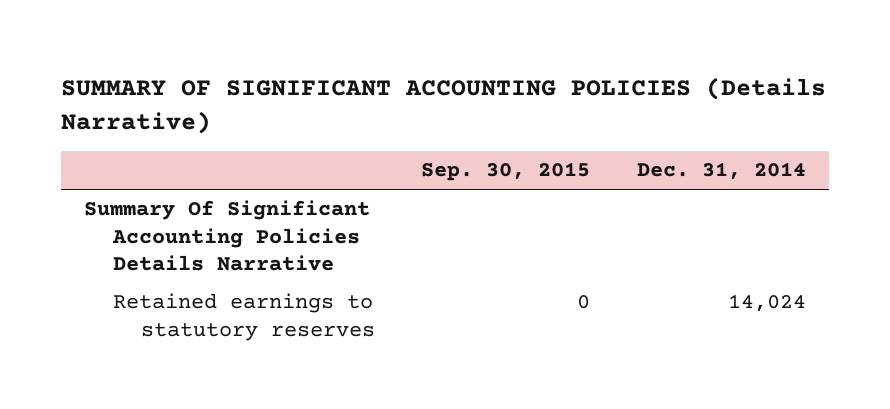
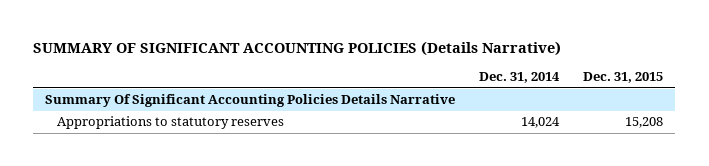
[421,162,591,182] Sep. 30, 2015 -> none
none -> [583,72,664,84] Dec. 31, 2015
[112,293,376,341] Retained earnings to statutory reserves -> [56,116,284,130] Appropriations to statutory reserves

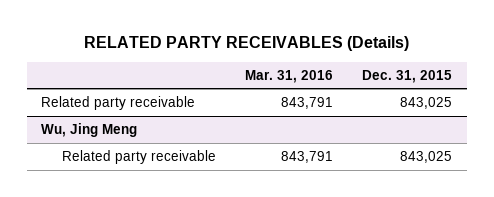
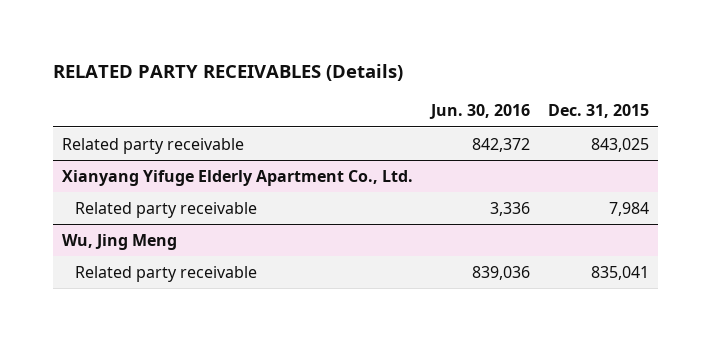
[245,69,334,83] Mar. 31, 2016 -> none
none -> [429,104,531,120] Jun. 30, 2016
none -> [62,169,414,186] Xianyang Yifuge Elderly Apartment Co., Ltd.
none -> [75,201,258,218] Related party receivable
[400,151,453,164] 843,025 -> [591,265,650,280] 835,041

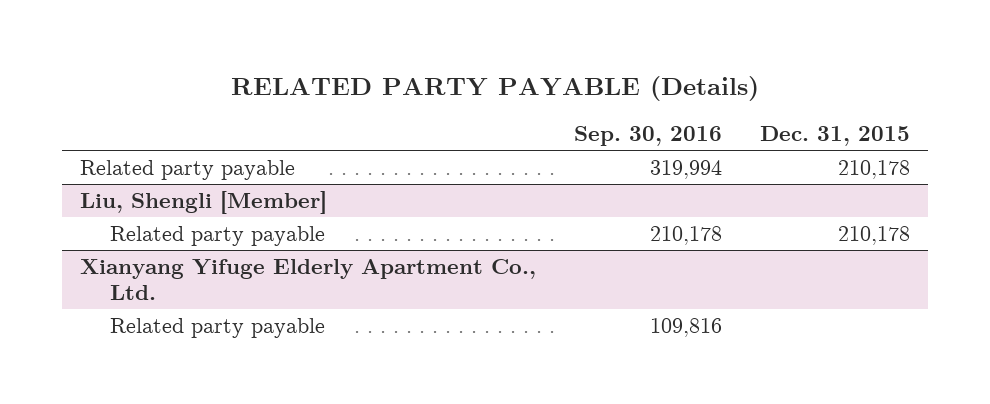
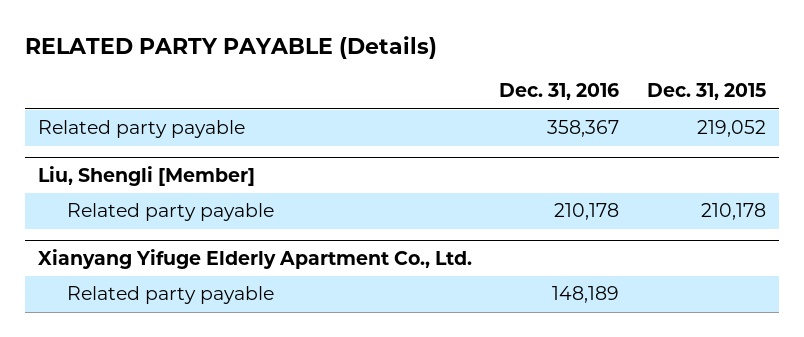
[573,126,722,147] Sep. 30, 2016 -> none
none -> [499,83,620,101] Dec. 31, 2016
[837,160,910,180] 210,178 -> [696,120,766,138] 219,052

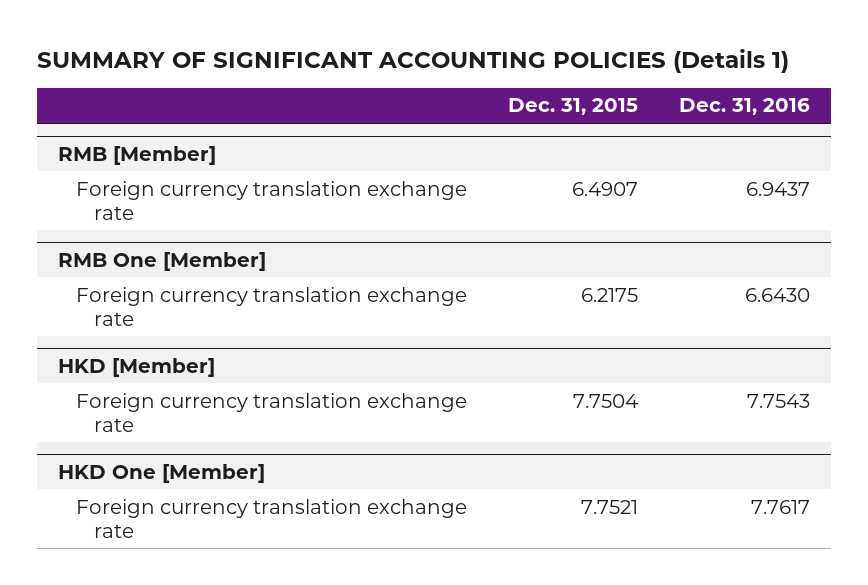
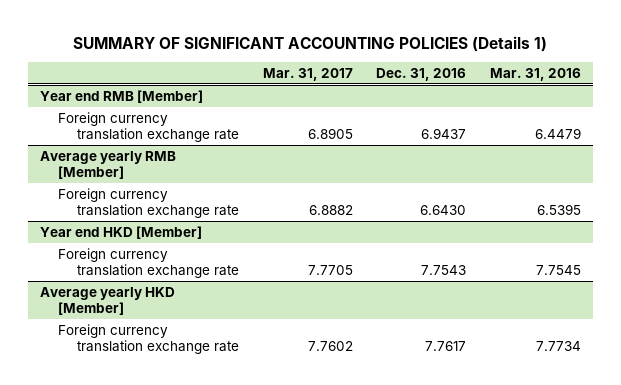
[508,98,639,116] Dec. 31, 2015 -> none
none -> [262,67,353,81] Mar. 31, 2017
none -> [489,67,581,81] Mar. 31, 2016
[57,145,216,165] RMB [Member] -> [39,89,203,103] Year end RMB [Member]
[57,251,266,271] RMB One [Member] -> [39,150,176,180] Average yearly RMB [Member]
[57,357,215,377] HKD [Member] -> [39,225,202,239] Year end HKD [Member]
[57,463,265,483] HKD One [Member] -> [39,286,175,316] Average yearly HKD [Member]

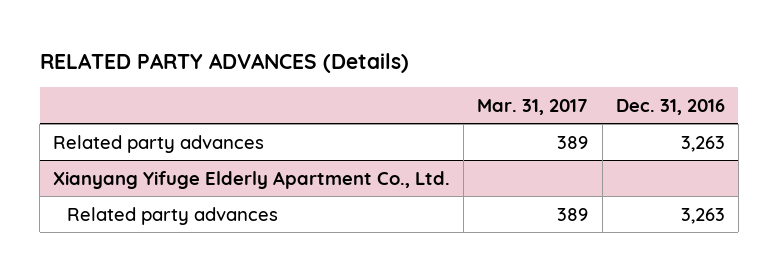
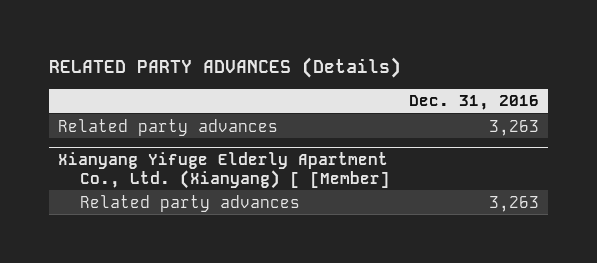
[477,98,589,115] Mar. 31, 2017 -> none
[53,170,451,189] Xianyang Yifuge Elderly Apartment Co., Ltd. -> [58,151,391,189] Xianyang Yifuge Elderly Apartment Co., Ltd. (Xianyang) [ [Member]

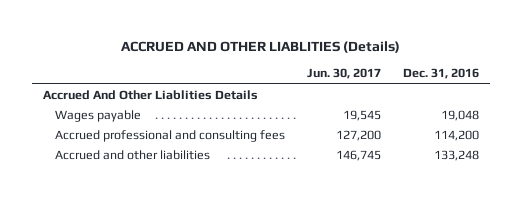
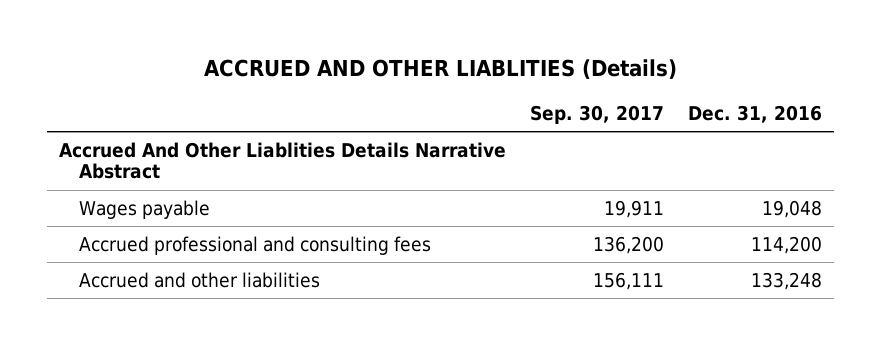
[306,68,381,80] Jun. 30, 2017 -> none
none -> [530,104,665,124] Sep. 30, 2017
[42,90,258,101] Accrued And Other Liablities Details -> [59,141,507,180] Accrued And Other Liablities Details Narrative Abstract

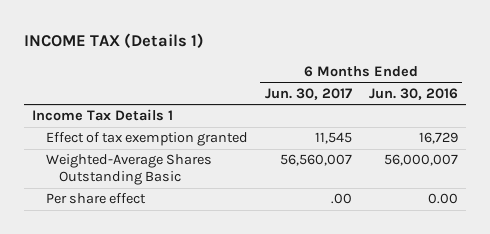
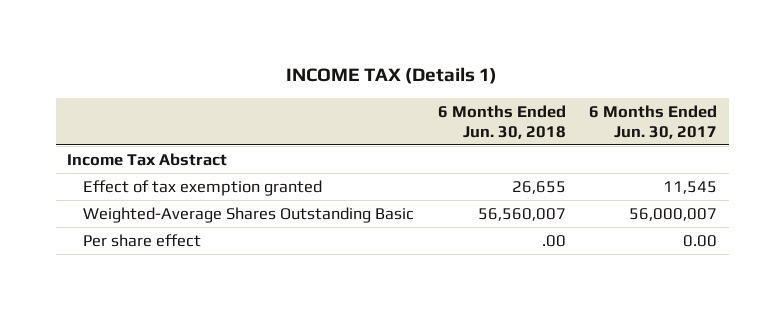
[368,87,458,100] Jun. 30, 2016 -> none
none -> [437,105,566,139] 6 Months Ended Jun. 30, 2018
[32,109,174,122] Income Tax Details 1 -> [67,152,228,166] Income Tax Abstract
[279,154,352,167] 56,560,007 -> [628,207,717,221] 56,000,007
[330,193,352,205] .00 -> [682,234,717,247] 0.00

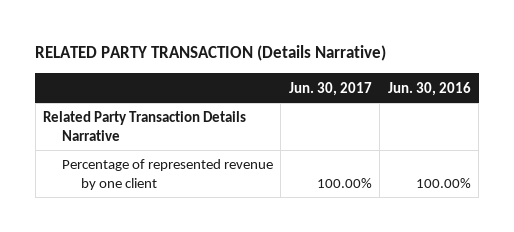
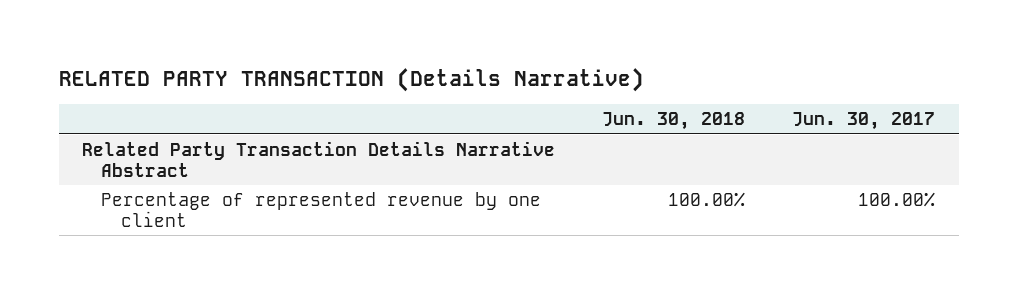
[387,81,471,96] Jun. 30, 2016 -> none
none -> [602,112,746,131] Jun. 30, 2018
[43,111,247,141] Related Party Transaction Details Narrative -> [82,141,556,177] Related Party Transaction Details Narrative Abstract

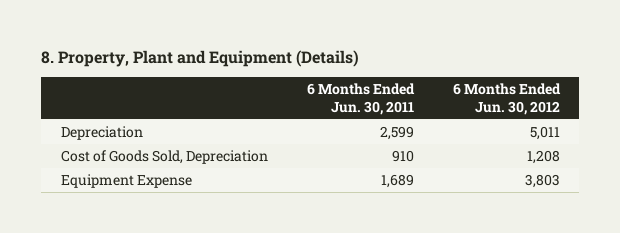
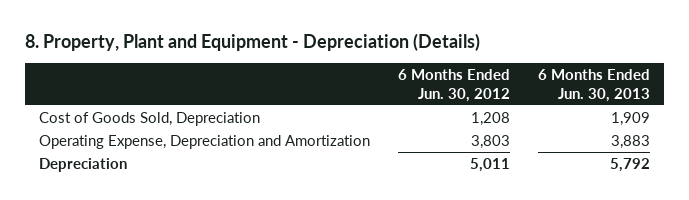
[41,49,360,67] 8. Property, Plant and Equipment (Details) -> [25,33,481,52] 8. Property, Plant and Equipment - Depreciation (Details)
[306,82,415,116] 6 Months Ended Jun. 30, 2011 -> none
none -> [537,69,650,102] 6 Months Ended Jun. 30, 2013
[60,173,192,188] Equipment Expense -> [39,134,371,149] Operating Expense, Depreciation and Amortization
[60,125,143,140] Depreciation -> [39,157,128,172] Depreciation

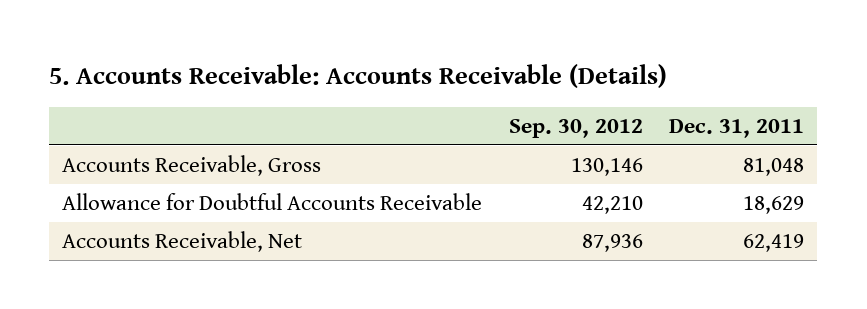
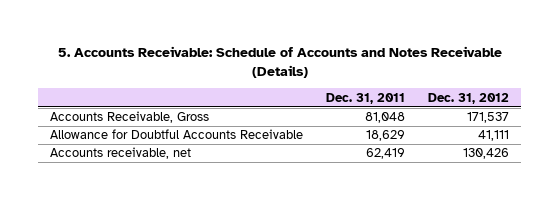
[49,64,668,89] 5. Accounts Receivable: Accounts Receivable (Details) -> [57,46,502,79] 5. Accounts Receivable: Schedule of Accounts and Notes Receivable (Details)
[508,118,643,138] Sep. 30, 2012 -> none
none -> [428,92,510,104] Dec. 31, 2012
[62,231,303,253] Accounts Receivable, Net -> [49,147,191,160] Accounts receivable, net

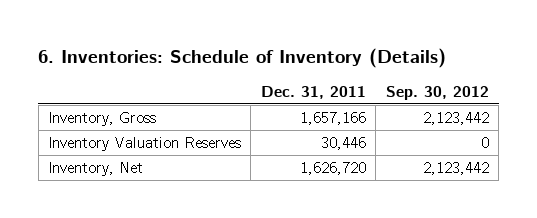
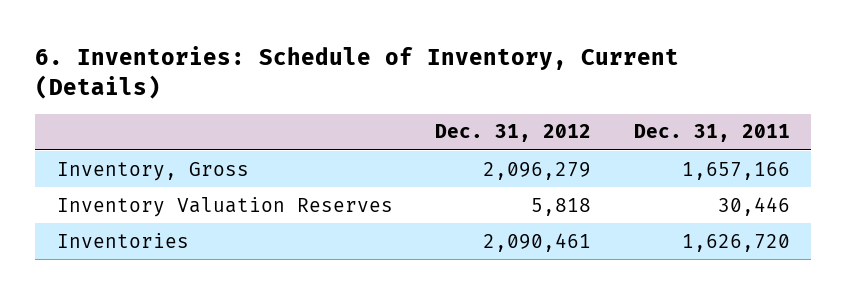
[38,47,447,68] 6. Inventories: Schedule of Inventory (Details) -> [35,45,680,99] 6. Inventories: Schedule of Inventory, Current (Details)
[385,85,489,100] Sep. 30, 2012 -> none
none -> [435,124,592,143] Dec. 31, 2012
[47,162,143,177] Inventory, Net -> [56,232,189,248] Inventories

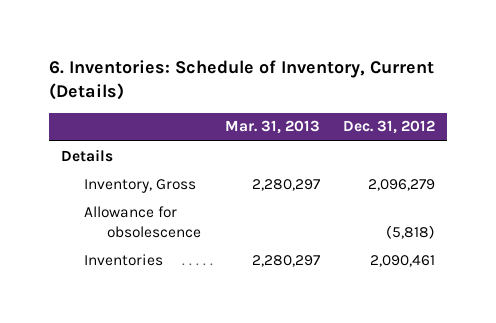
[633,124,790,143] Dec. 31, 2011 -> none
none -> [224,120,320,135] Mar. 31, 2013
none -> [60,148,113,162] Details
[56,196,393,217] Inventory Valuation Reserves -> none
none -> [83,205,202,238] Allowance for obsolescence

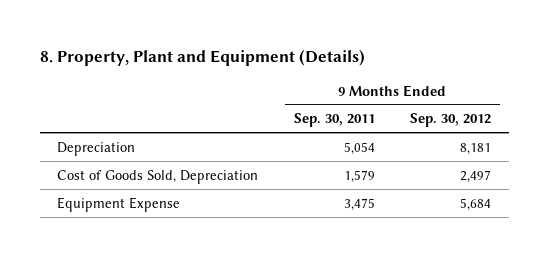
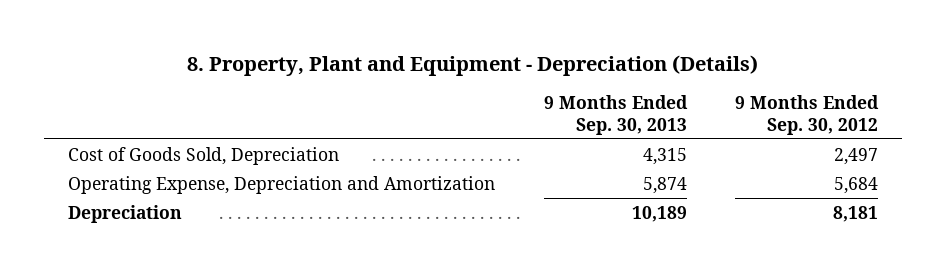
[39,49,365,67] 8. Property, Plant and Equipment (Details) -> [187,55,759,77] 8. Property, Plant and Equipment - Depreciation (Details)
[293,113,375,128] Sep. 30, 2011 -> none
none -> [543,95,688,135] 9 Months Ended Sep. 30, 2013
[57,196,181,212] Equipment Expense -> [68,175,496,194] Operating Expense, Depreciation and Amortization
[57,141,136,156] Depreciation -> [68,204,183,223] Depreciation

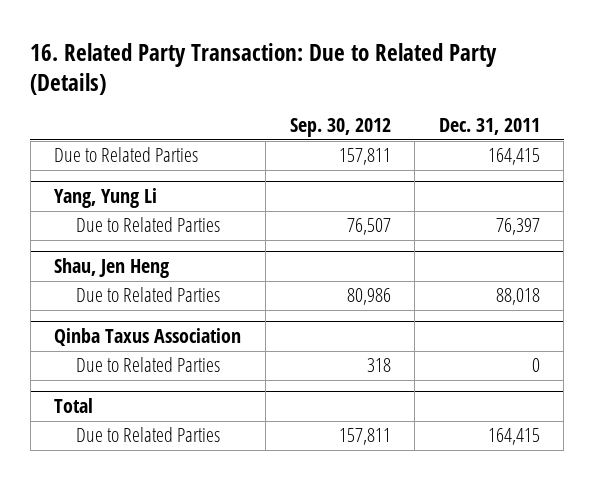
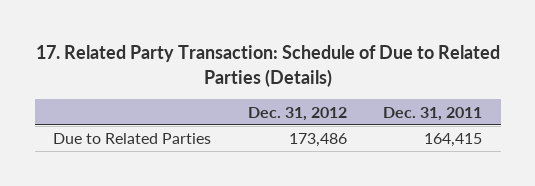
[30,42,498,96] 16. Related Party Transaction: Due to Related Party (Details) -> [35,45,500,87] 17. Related Party Transaction: Schedule of Due to Related Parties (Details)
[289,118,391,138] Sep. 30, 2012 -> none
none -> [247,106,347,121] Dec. 31, 2012
[54,188,158,209] Yang, Yung Li -> none
[75,217,220,233] Due to Related Parties -> none
[54,258,170,279] Shau, Jen Heng -> none
[75,287,220,303] Due to Related Parties -> none
[54,328,242,347] Qinba Taxus Association -> none
[75,357,220,373] Due to Related Parties -> none
[54,398,94,414] Total -> none
[75,427,220,443] Due to Related Parties -> none

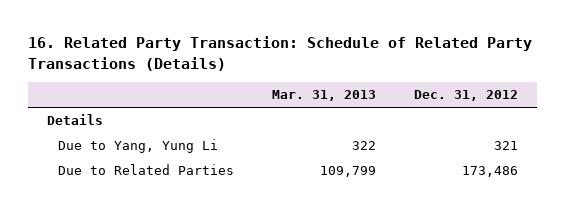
[35,45,500,87] 17. Related Party Transaction: Schedule of Due to Related Parties (Details) -> [28,36,533,71] 16. Related Party Transaction: Schedule of Related Party Transactions (Details)
[383,106,483,121] Dec. 31, 2011 -> none
none -> [272,90,377,102] Mar. 31, 2013
none -> [47,114,104,126] Details
none -> [58,139,219,154] Due to Yang, Yung Li

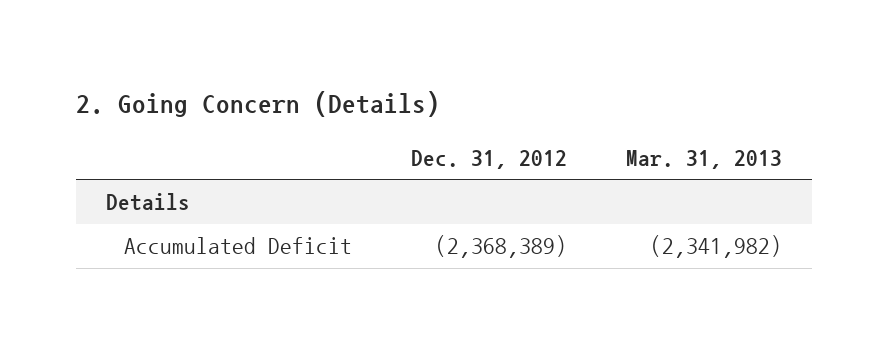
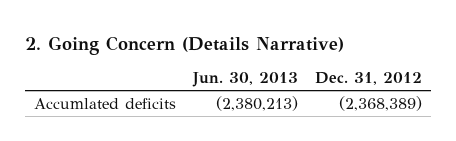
[76,91,441,118] 2. Going Concern (Details) -> [24,35,344,55] 2. Going Concern (Details Narrative)
[626,149,783,169] Mar. 31, 2013 -> none
none -> [191,72,298,88] Jun. 30, 2013
[105,193,190,212] Details -> none
[124,237,353,255] Accumulated Deficit -> [33,97,176,109] Accumlated deficits

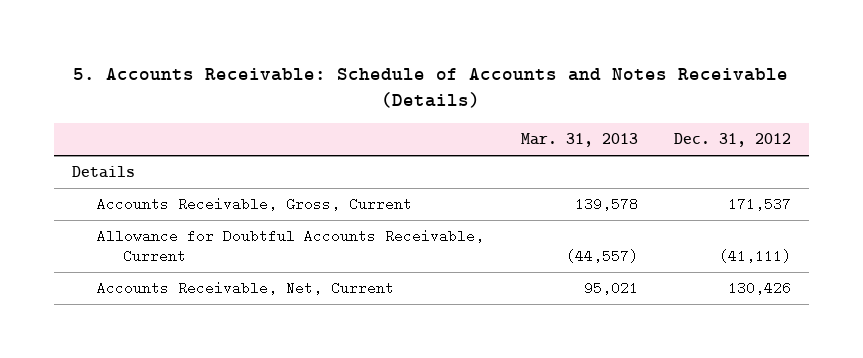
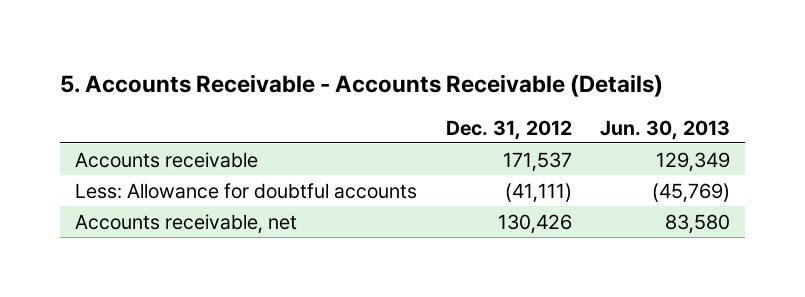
[73,68,789,109] 5. Accounts Receivable: Schedule of Accounts and Notes Receivable (Details) -> [60,73,664,97] 5. Accounts Receivable - Accounts Receivable (Details)
[520,133,638,148] Mar. 31, 2013 -> none
none -> [600,119,731,140] Jun. 30, 2013
[72,166,136,179] Details -> none
[97,197,413,212] Accounts Receivable, Gross, Current -> [74,151,258,168] Accounts receivable
[97,229,485,263] Allowance for Doubtful Accounts Receivable, Current -> [74,182,417,199] Less: Allowance for doubtful accounts
[97,281,395,296] Accounts Receivable, Net, Current -> [74,213,297,234] Accounts receivable, net

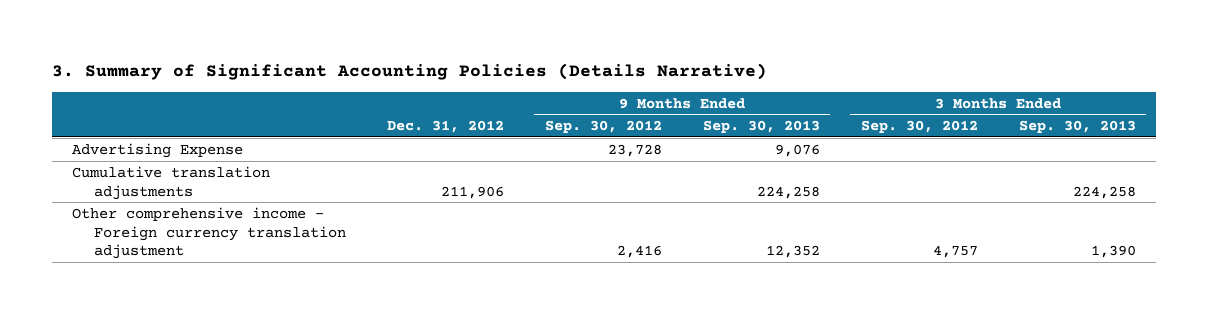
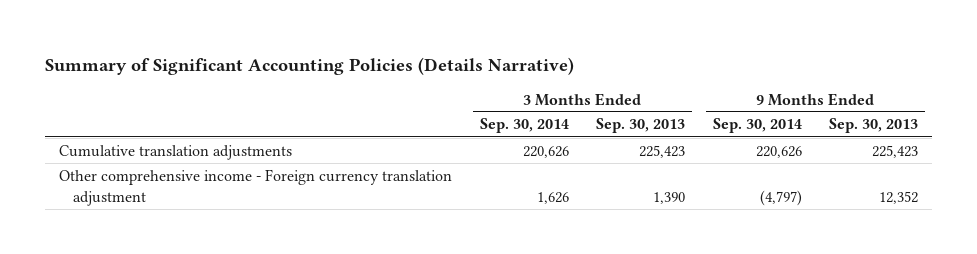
[51,63,767,81] 3. Summary of Significant Accounting Policies (Details Narrative) -> [45,56,575,75] Summary of Significant Accounting Policies (Details Narrative)
[386,120,504,134] Dec. 31, 2012 -> none
[544,120,662,134] Sep. 30, 2012 -> none
[860,120,978,134] Sep. 30, 2012 -> none
none -> [479,118,569,134] Sep. 30, 2014
none -> [712,118,802,134] Sep. 30, 2014
[72,142,244,158] Advertising Expense -> none
[756,185,820,199] 224,258 -> [872,144,919,158] 225,423
[1072,185,1136,199] 224,258 -> [639,144,686,158] 225,423

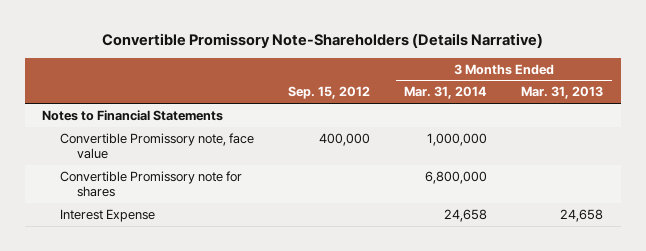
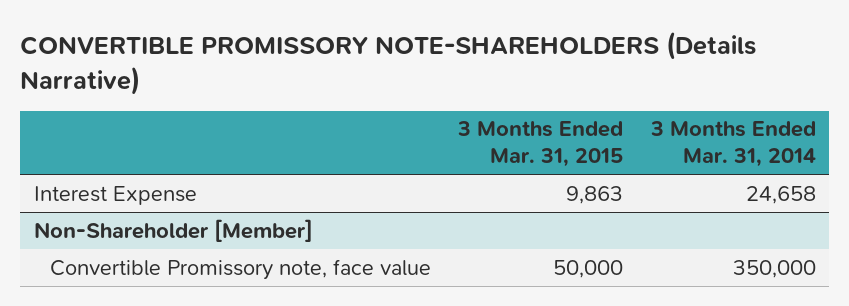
[101,32,543,48] Convertible Promissory Note-Shareholders (Details Narrative) -> [20,31,757,95] CONVERTIBLE PROMISSORY NOTE-SHAREHOLDERS (Details Narrative)
[287,86,370,100] Sep. 15, 2012 -> none
[521,86,604,100] Mar. 31, 2013 -> none
none -> [457,121,624,168] 3 Months Ended Mar. 31, 2015
[42,109,224,121] Notes to Financial Statements -> none
[59,132,254,160] Convertible Promissory note, face value -> none
[59,170,242,198] Convertible Promissory note for shares -> none
none -> [33,218,313,242] Non-Shareholder [Member]
none -> [49,258,431,280] Convertible Promissory note, face value

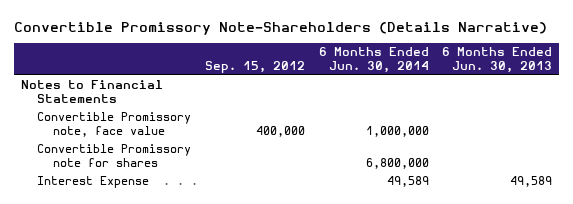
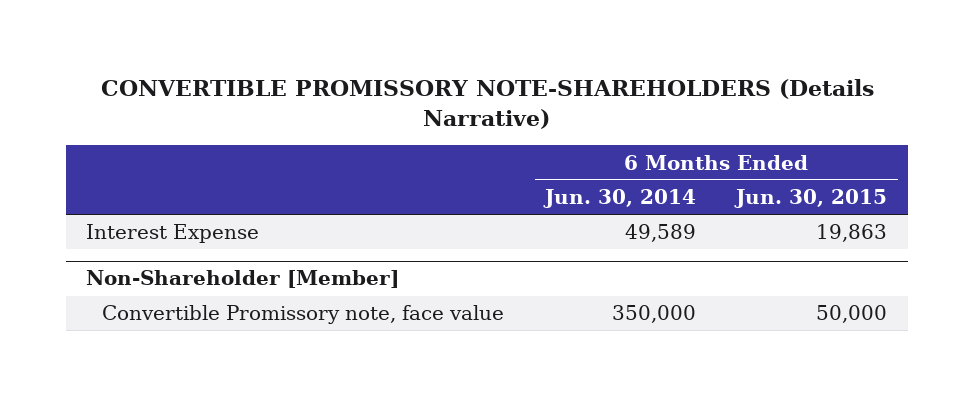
[14,21,548,35] Convertible Promissory Note-Shareholders (Details Narrative) -> [100,79,874,130] CONVERTIBLE PROMISSORY NOTE-SHAREHOLDERS (Details Narrative)
[204,60,305,73] Sep. 15, 2012 -> none
[442,47,553,73] 6 Months Ended Jun. 30, 2013 -> none
none -> [734,189,888,209] Jun. 30, 2015
[21,80,164,103] Notes to Financial Statements -> none
[37,112,192,137] Convertible Promissory note, face value -> none
[37,144,192,167] Convertible Promissory note for shares -> none
none -> [86,270,400,289] Non-Shareholder [Member]
none -> [102,305,505,325] Convertible Promissory note, face value

